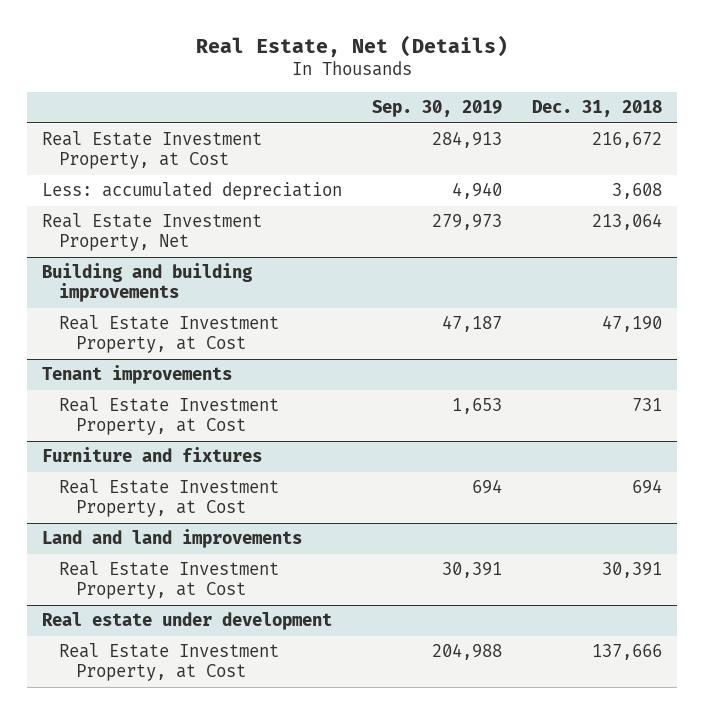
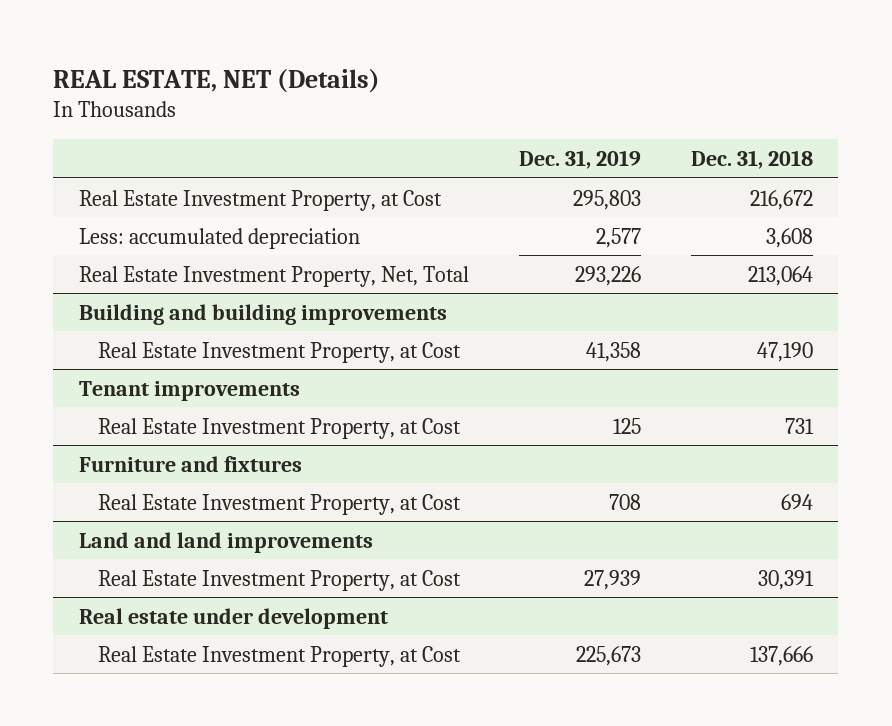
[195,34,508,57] Real Estate, Net (Details) -> [53,68,381,93] REAL ESTATE, NET (Details)
[371,100,502,118] Sep. 30, 2019 -> none
none -> [518,149,641,169] Dec. 31, 2019
[41,213,262,251] Real Estate Investment Property, Net -> [78,265,469,287] Real Estate Investment Property, Net, Total

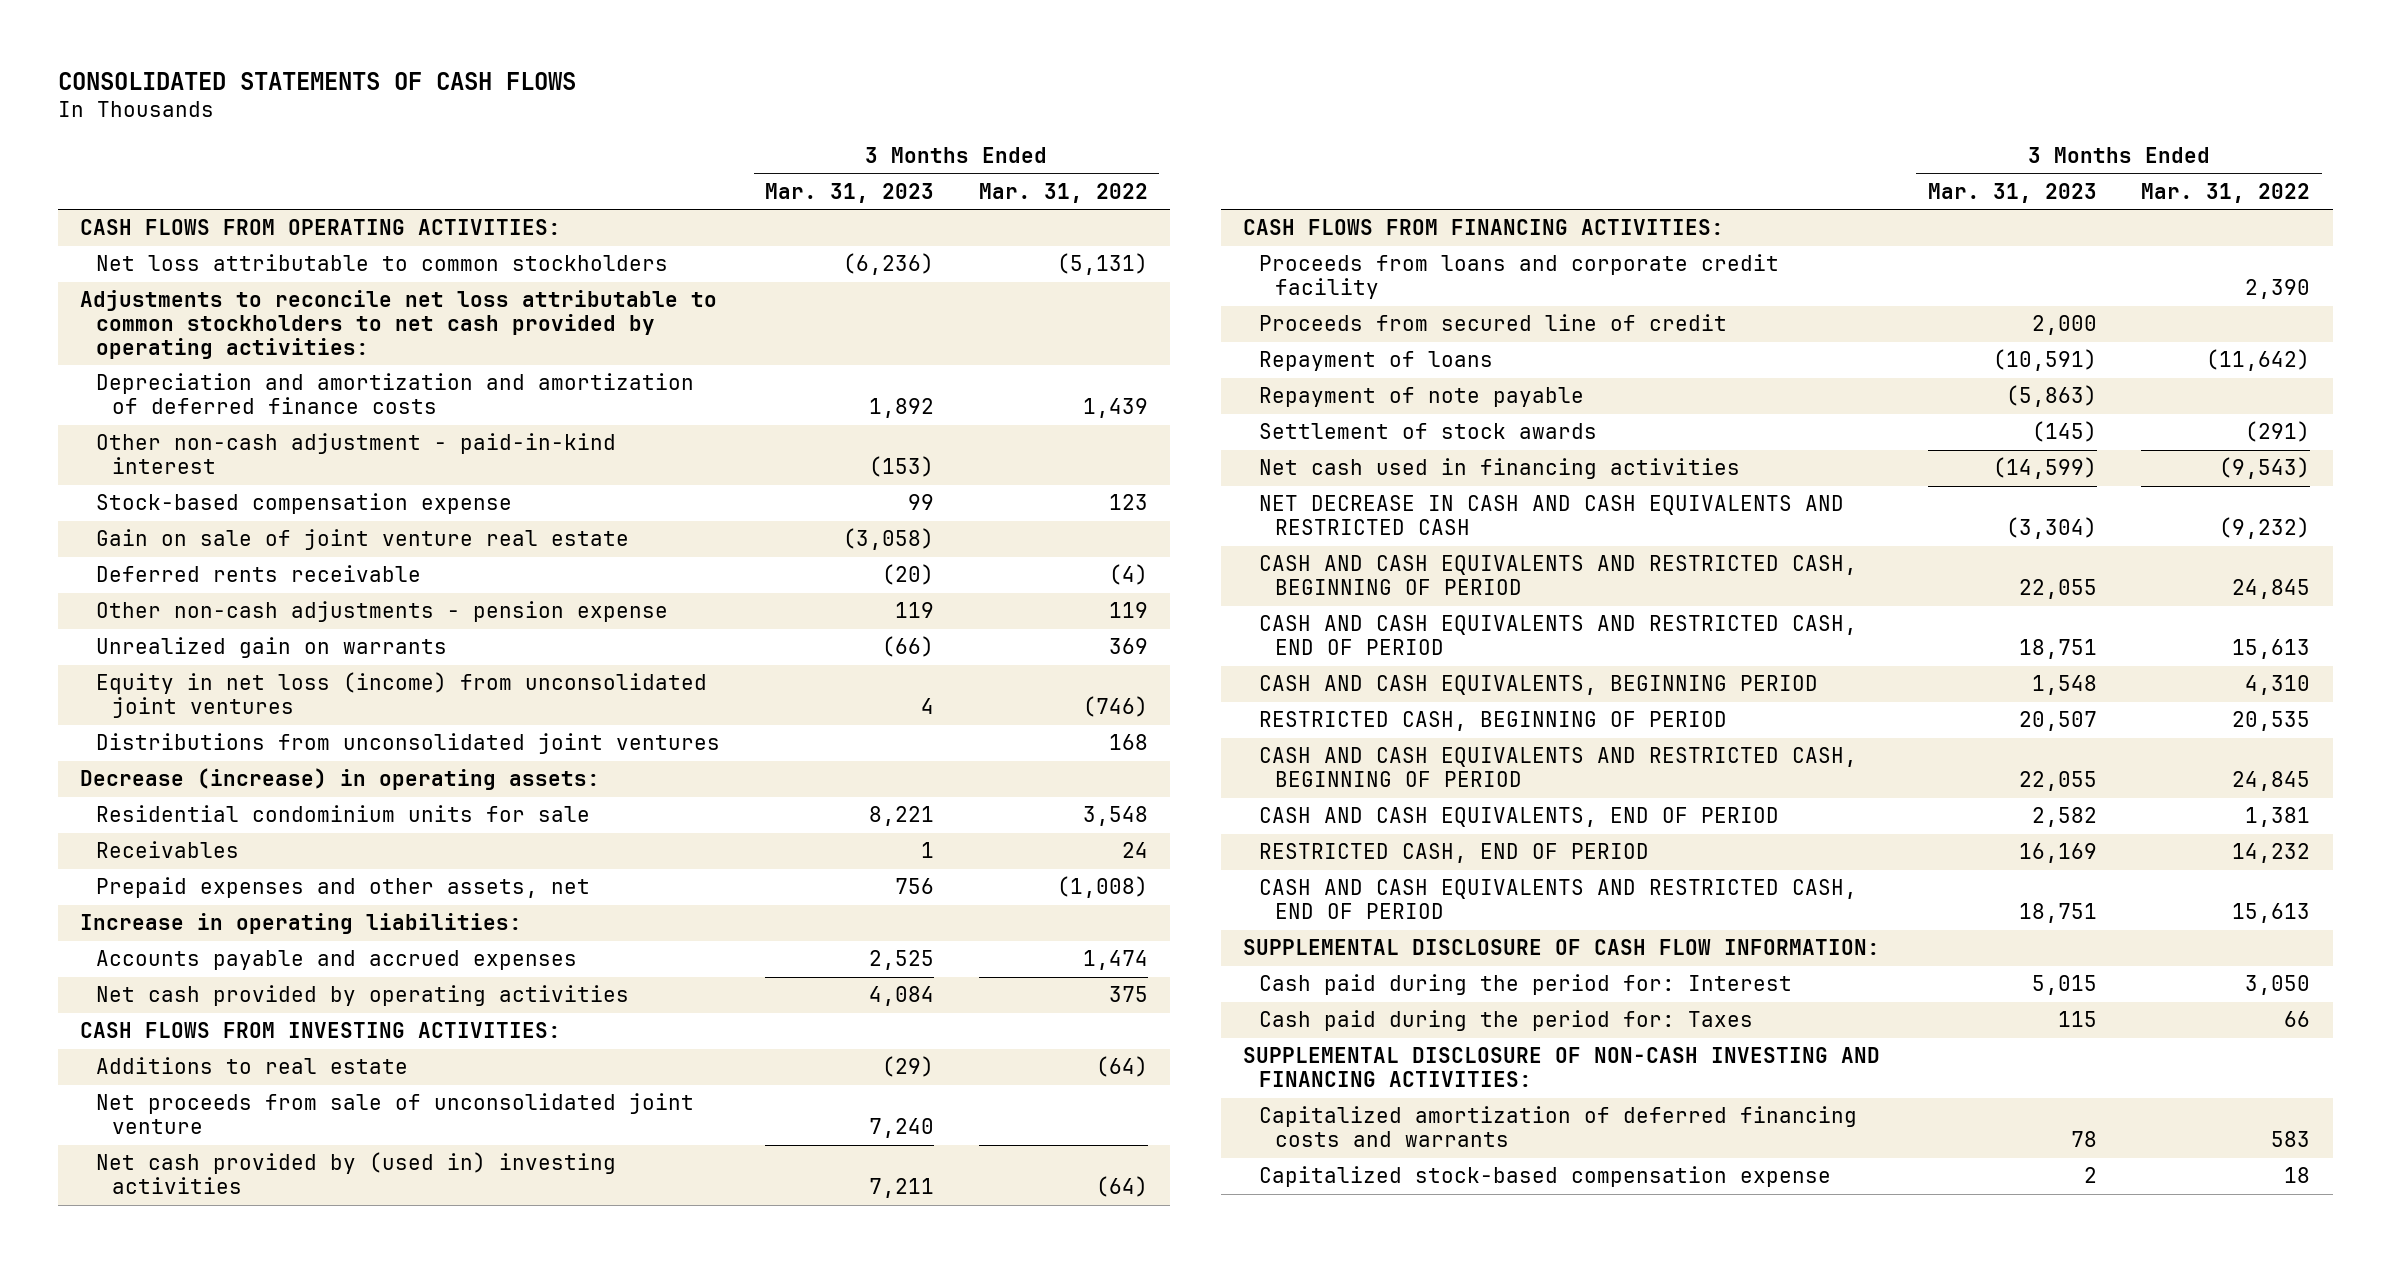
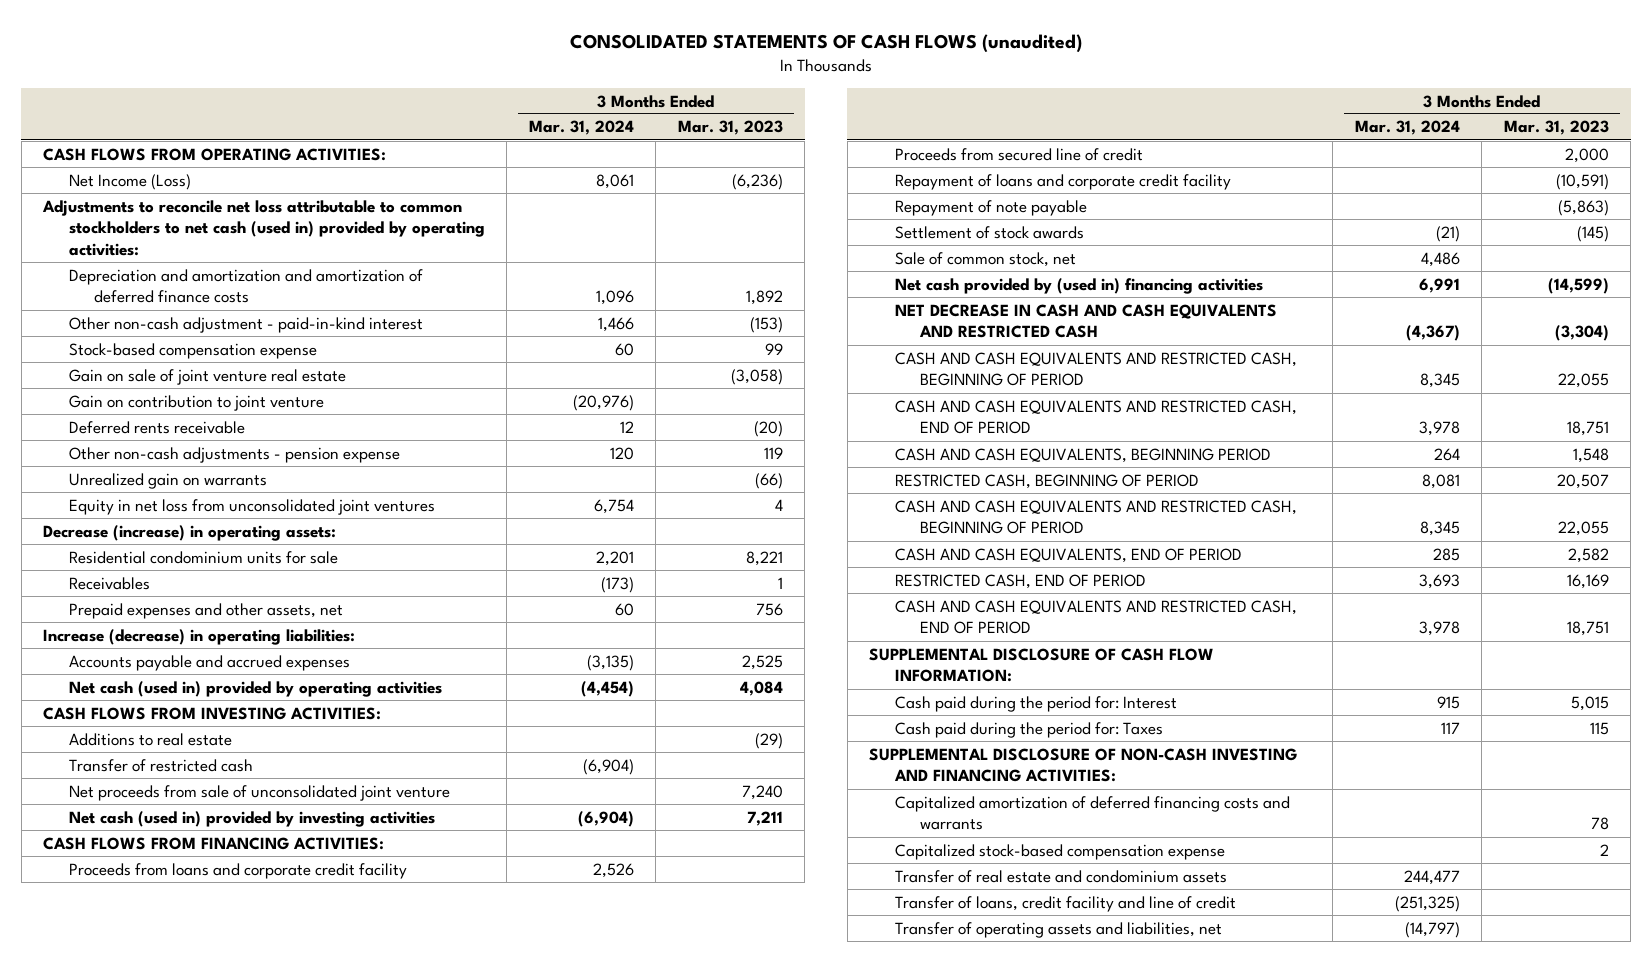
[58,71,577,90] CONSOLIDATED STATEMENTS OF CASH FLOWS -> [570,33,1083,53] CONSOLIDATED STATEMENTS OF CASH FLOWS (unaudited)
[978,182,1148,203] Mar. 31, 2022 -> none
none -> [528,120,634,136] Mar. 31, 2024
[96,254,669,272] Net loss attributable to common stockholders -> [68,173,191,190] Net Income (Loss)
[80,290,718,359] Adjustments to reconcile net loss attributable to common stockholders to net cash provided by operating activities: -> [42,199,485,256] Adjustments to reconcile net loss attributable to common stockholders to net cash (used in) provided by operating activities:
none -> [68,394,324,411] Gain on contribution to joint venture
[96,733,721,755] Distributions from unconsolidated joint ventures -> none
[96,672,708,719] Equity in net loss (income) from unconsolidated joint ventures -> [68,498,435,515] Equity in net loss from unconsolidated joint ventures
[80,913,523,935] Increase in operating liabilities: -> [43,628,356,645] Increase (decrease) in operating liabilities:
[96,985,630,1007] Net cash provided by operating activities -> [68,680,442,697] Net cash (used in) provided by operating activities
none -> [68,758,253,772] Transfer of restricted cash
[96,1152,617,1195] Net cash provided by (used in) investing activities -> [68,810,435,827] Net cash (used in) provided by investing activities
[1258,351,1493,372] Repayment of loans -> [894,173,1231,190] Repayment of loans and corporate credit facility
none -> [894,251,1076,267] Sale of common stock, net
[1258,458,1740,480] Net cash used in financing activities -> [894,277,1263,294] Net cash provided by (used in) financing activities
none -> [894,869,1227,883] Transfer of real estate and condominium assets
none -> [894,895,1236,912] Transfer of loans, credit facility and line of credit
none -> [894,921,1222,938] Transfer of operating assets and liabilities, net

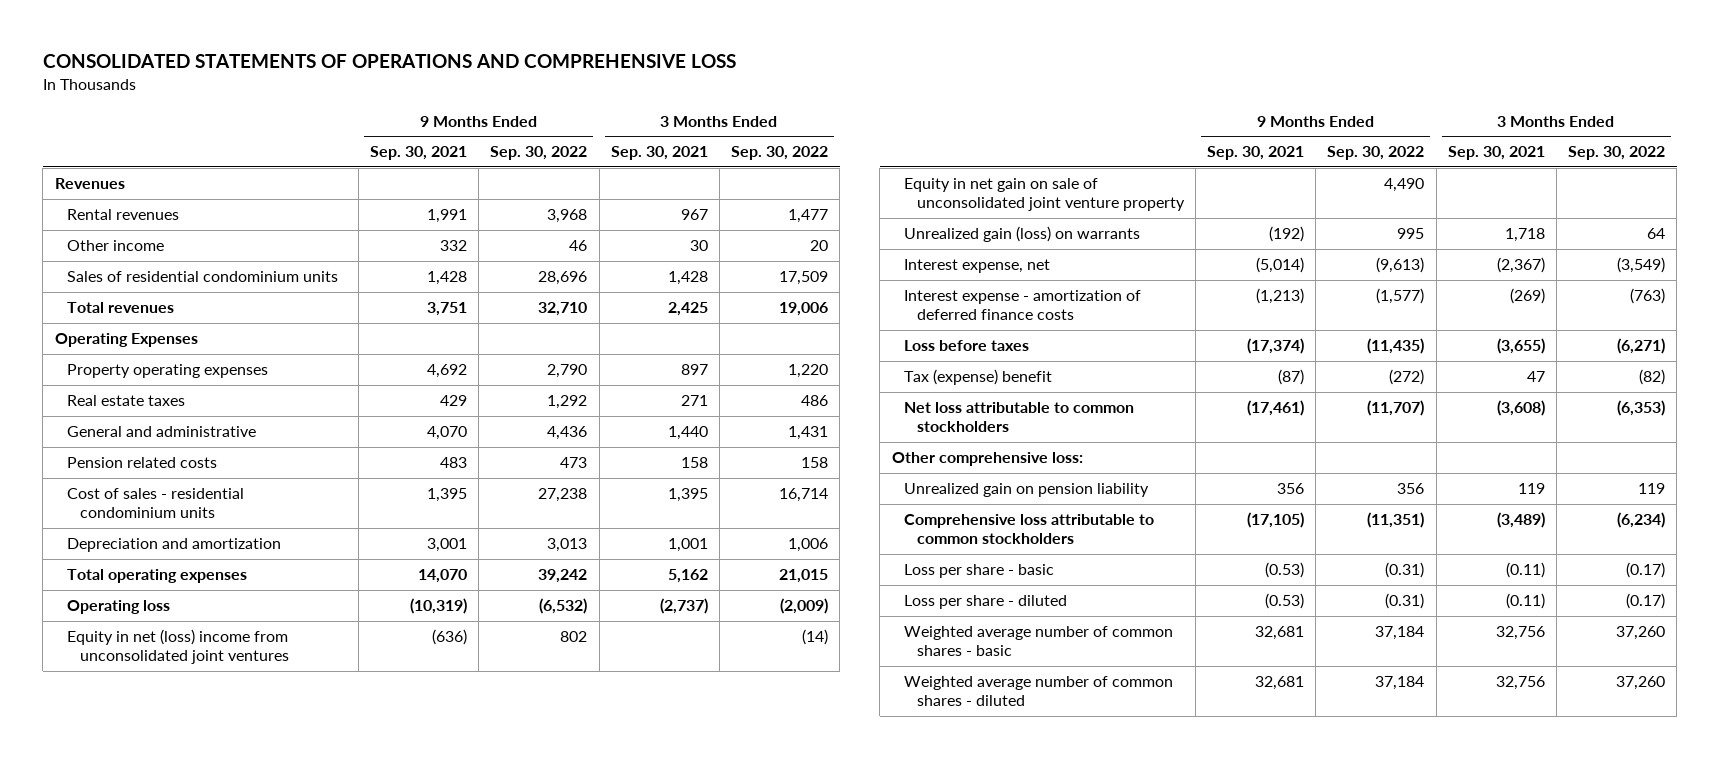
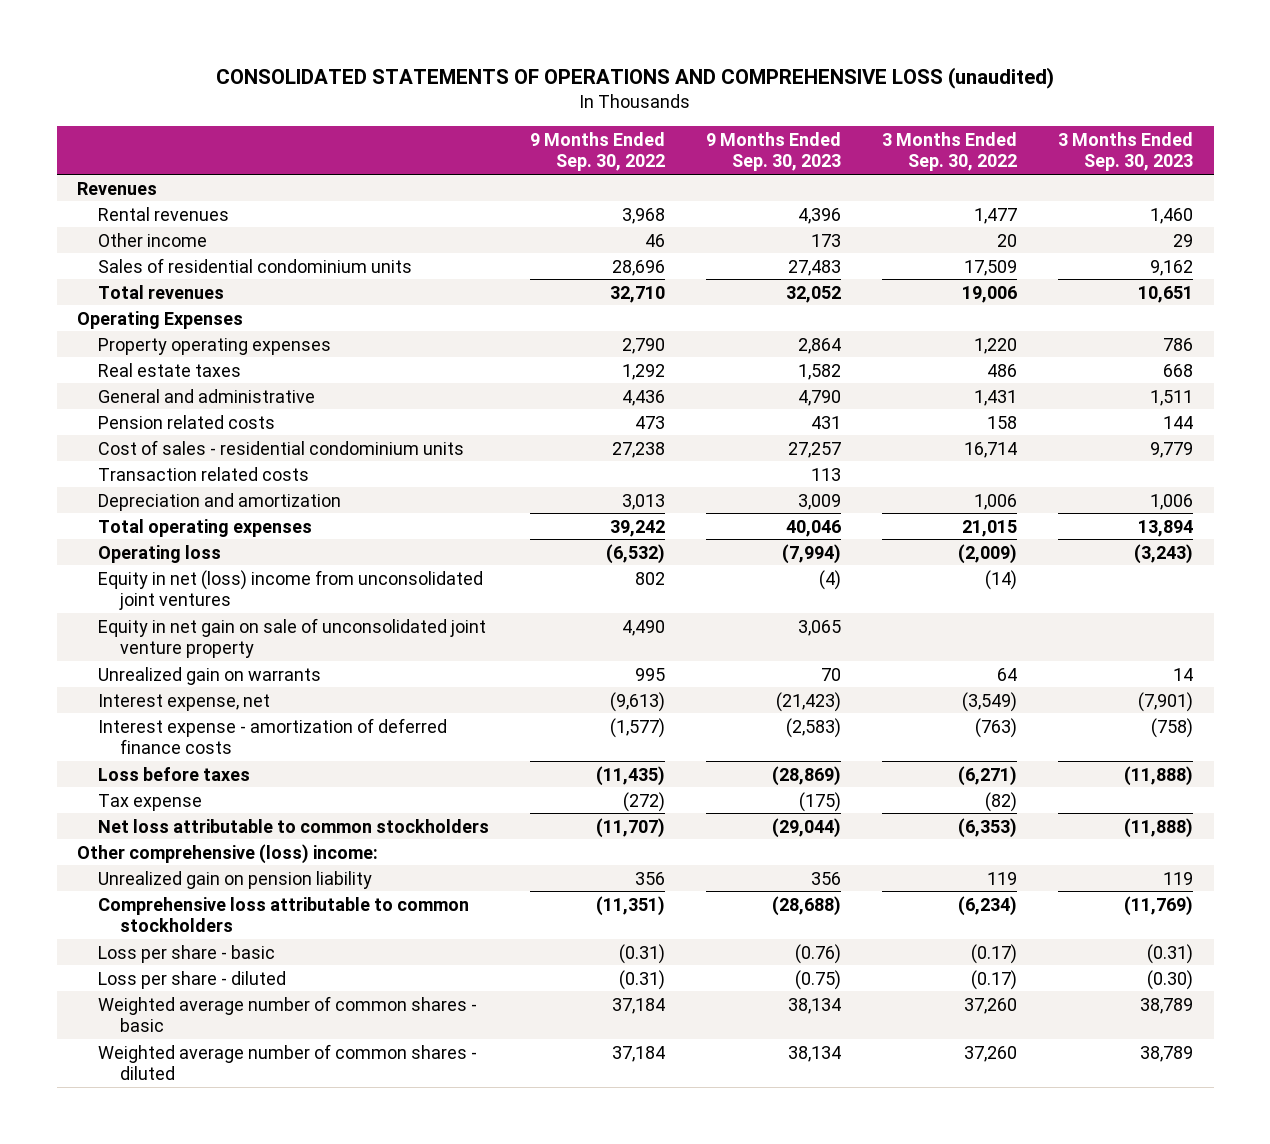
[42,53,736,68] CONSOLIDATED STATEMENTS OF OPERATIONS AND COMPREHENSIVE LOSS -> [216,67,1055,90] CONSOLIDATED STATEMENTS OF OPERATIONS AND COMPREHENSIVE LOSS (unaudited)
[370,146,468,161] Sep. 30, 2021 -> none
[610,146,708,161] Sep. 30, 2021 -> none
none -> [706,131,842,172] 9 Months Ended Sep. 30, 2023
none -> [1058,131,1194,172] 3 Months Ended Sep. 30, 2023
none -> [98,466,310,481] Transaction related costs
[904,226,1141,243] Unrealized gain (loss) on warrants -> [98,666,322,685] Unrealized gain on warrants
[904,369,1053,386] Tax (expense) benefit -> [98,793,203,811] Tax expense
[891,452,1083,467] Other comprehensive loss: -> [77,843,379,864] Other comprehensive (loss) income:

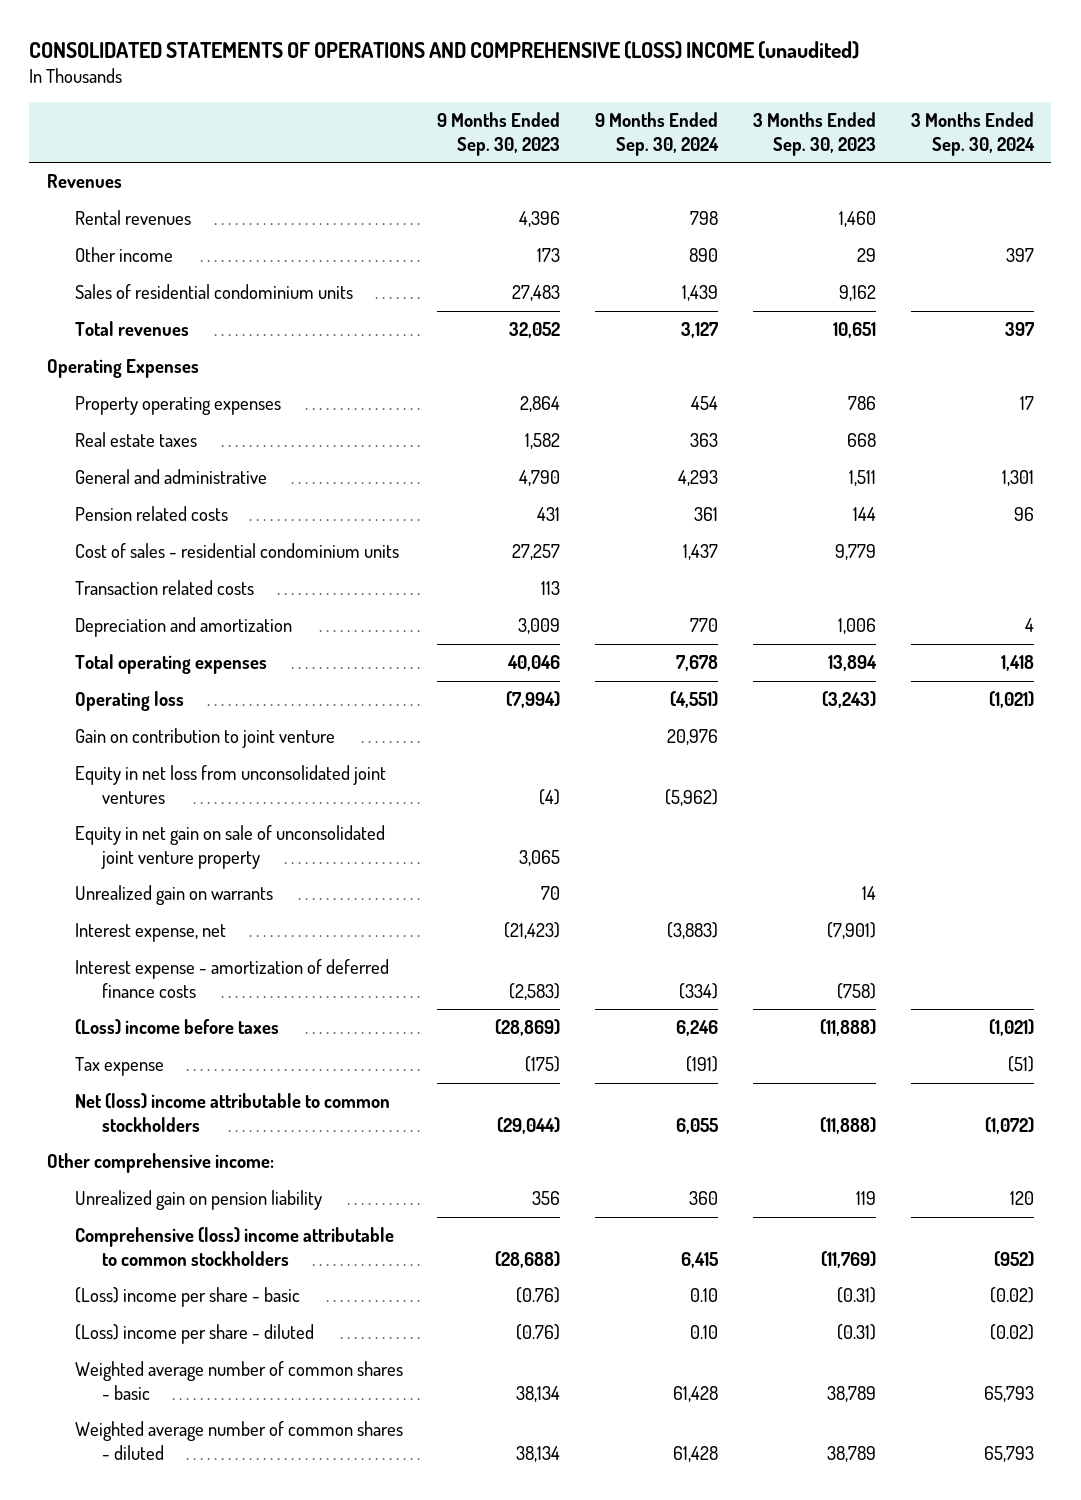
[216,67,1055,90] CONSOLIDATED STATEMENTS OF OPERATIONS AND COMPREHENSIVE LOSS (unaudited) -> [29,41,860,60] CONSOLIDATED STATEMENTS OF OPERATIONS AND COMPREHENSIVE (LOSS) INCOME (unaudited)
[530,131,666,172] 9 Months Ended Sep. 30, 2022 -> none
[882,131,1018,172] 3 Months Ended Sep. 30, 2022 -> none
none -> [595,112,720,156] 9 Months Ended Sep. 30, 2024
none -> [910,112,1035,156] 3 Months Ended Sep. 30, 2024
none -> [74,728,335,749] Gain on contribution to joint venture
[98,569,484,610] Equity in net (loss) income from unconsolidated joint ventures -> [74,765,386,804] Equity in net loss from unconsolidated joint ventures
[98,766,251,781] Loss before taxes -> [74,1019,279,1036] (Loss) income before taxes
[98,818,490,833] Net loss attributable to common stockholders -> [74,1093,390,1132] Net (loss) income attributable to common stockholders
[77,843,379,864] Other comprehensive (loss) income: -> [46,1153,274,1174] Other comprehensive income:
[98,896,470,932] Comprehensive loss attributable to common stockholders -> [74,1227,394,1266] Comprehensive (loss) income attributable to common stockholders
[98,944,276,963] Loss per share - basic -> [74,1287,300,1308] (Loss) income per share - basic
[98,970,287,989] Loss per share - diluted -> [74,1324,314,1345] (Loss) income per share - diluted
[795,969,842,990] (0.75) -> [516,1324,561,1341] (0.76)
[1147,969,1194,990] (0.30) -> [837,1324,877,1341] (0.31)

